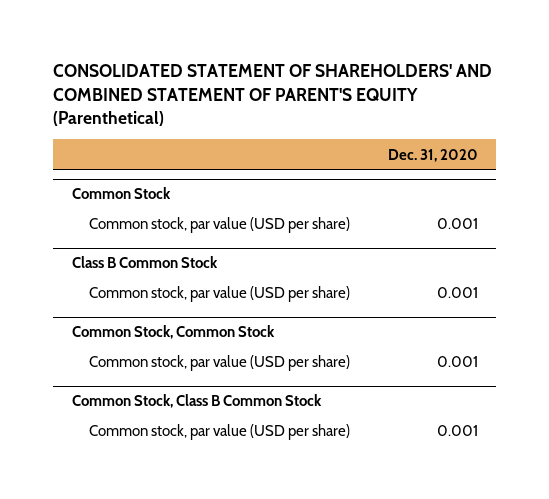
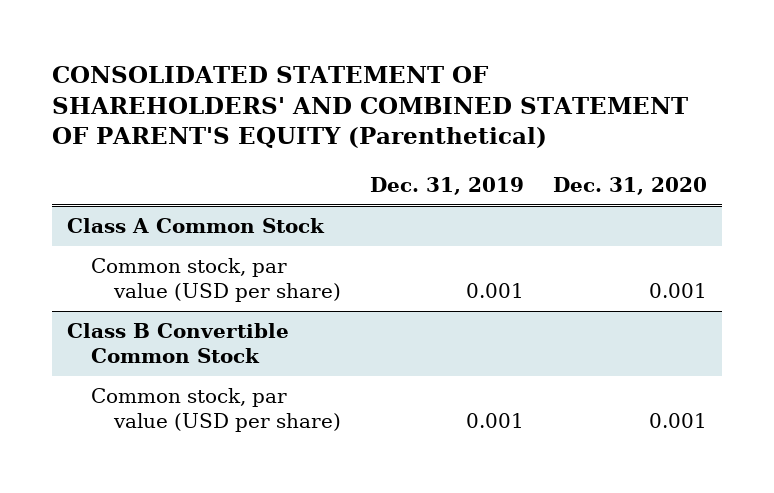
none -> [370,176,525,195] Dec. 31, 2019
[89,217,351,234] Common stock, par value (USD per share) -> none
[71,256,218,269] Class B Common Stock -> none
[89,286,351,303] Common stock, par value (USD per share) -> none
[71,325,275,340] Common Stock, Common Stock -> none
[71,187,171,200] Common Stock -> [66,218,325,234] Class A Common Stock
[71,394,322,409] Common Stock, Class B Common Stock -> [66,323,289,364] Class B Convertible Common Stock

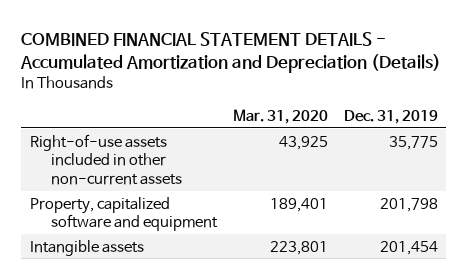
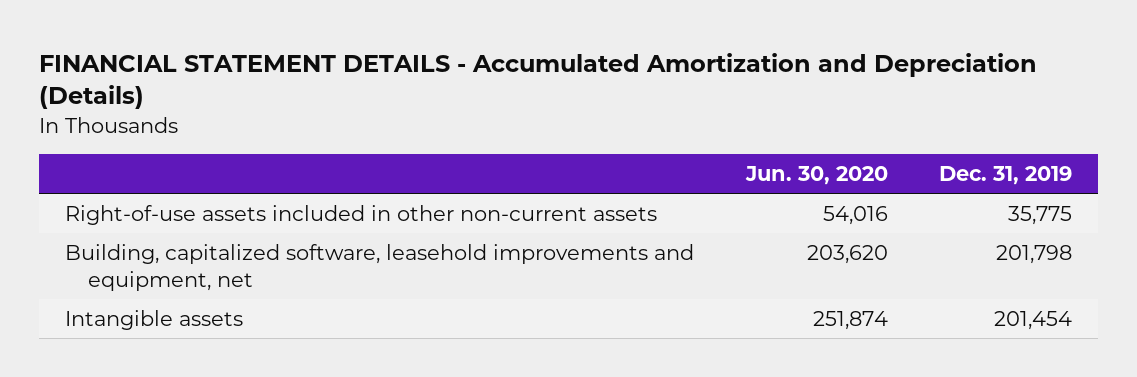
[20,31,442,73] COMBINED FINANCIAL STATEMENT DETAILS - Accumulated Amortization and Depreciation (Details) -> [39,52,1038,110] FINANCIAL STATEMENT DETAILS - Accumulated Amortization and Depreciation (Details)
[232,108,328,124] Mar. 31, 2020 -> none
none -> [744,165,888,185] Jun. 30, 2020
[29,196,218,232] Property, capitalized software and equipment -> [64,243,694,291] Building, capitalized software, leasehold improvements and equipment, net

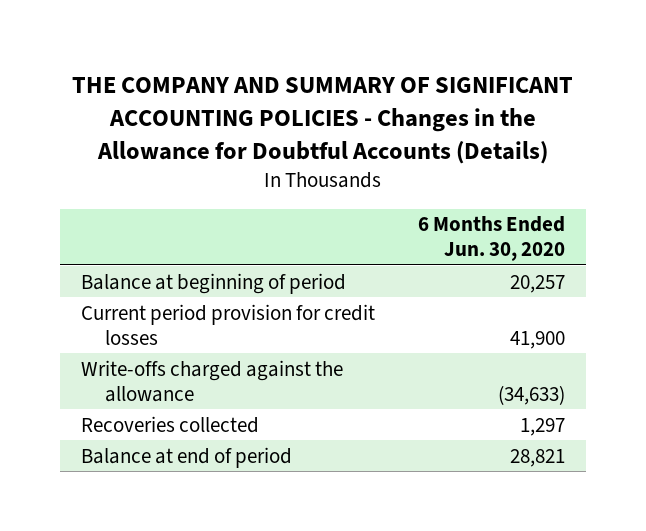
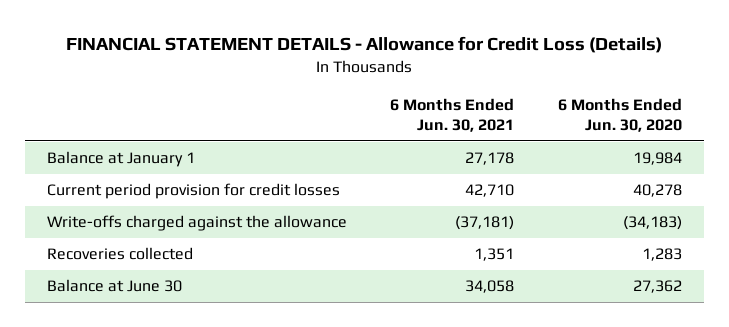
[72,77,574,164] THE COMPANY AND SUMMARY OF SIGNIFICANT ACCOUNTING POLICIES - Changes in the Allowance for Doubtful Accounts (Details) -> [66,36,663,54] FINANCIAL STATEMENT DETAILS - Allowance for Credit Loss (Details)
none -> [390,97,515,133] 6 Months Ended Jun. 30, 2021
[81,272,347,294] Balance at beginning of period -> none
[81,446,293,468] Balance at end of period -> none
none -> [46,151,195,168] Balance at January 1
[509,330,565,349] 41,900 -> [632,184,682,198] 40,278
[497,384,565,405] (34,633) -> [622,216,682,231] (34,183)
[519,417,565,436] 1,297 -> [641,248,682,262] 1,283
none -> [46,279,182,293] Balance at June 30

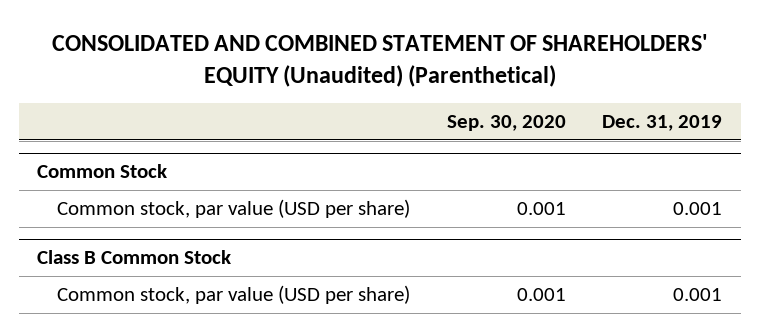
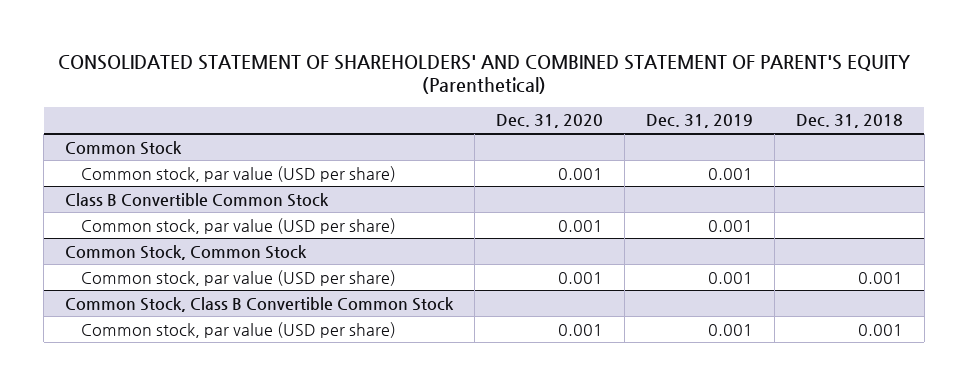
[51,33,708,87] CONSOLIDATED AND COMBINED STATEMENT OF SHAREHOLDERS' EQUITY (Unaudited) (Parenthetical) -> [58,54,911,95] CONSOLIDATED STATEMENT OF SHAREHOLDERS' AND COMBINED STATEMENT OF PARENT'S EQUITY (Parenthetical)
[446,115,566,132] Sep. 30, 2020 -> none
none -> [496,114,604,129] Dec. 31, 2020
none -> [795,114,903,129] Dec. 31, 2018
[37,250,232,265] Class B Common Stock -> [65,192,330,207] Class B Convertible Common Stock
none -> [65,244,308,260] Common Stock, Common Stock
none -> [80,269,396,286] Common stock, par value (USD per share)
none -> [65,296,455,312] Common Stock, Class B Convertible Common Stock
none -> [80,321,396,338] Common stock, par value (USD per share)

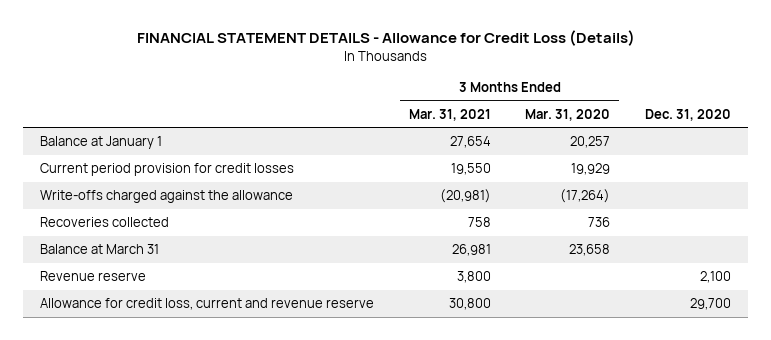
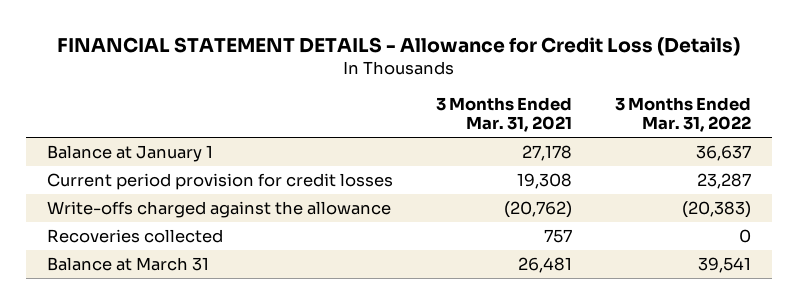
[525,108,611,121] Mar. 31, 2020 -> none
[645,108,732,121] Dec. 31, 2020 -> none
none -> [614,97,751,133] 3 Months Ended Mar. 31, 2022
[40,271,147,282] Revenue reserve -> none
[40,298,375,311] Allowance for credit loss, current and revenue reserve -> none
[449,136,491,149] 27,654 -> [522,144,573,161] 27,178
[450,163,491,176] 19,550 -> [517,172,573,189] 19,308
[439,189,491,204] (20,981) -> [504,200,573,218] (20,762)
[467,217,491,228] 758 -> [544,228,573,243] 757
[451,244,491,257] 26,981 -> [518,256,573,273] 26,481

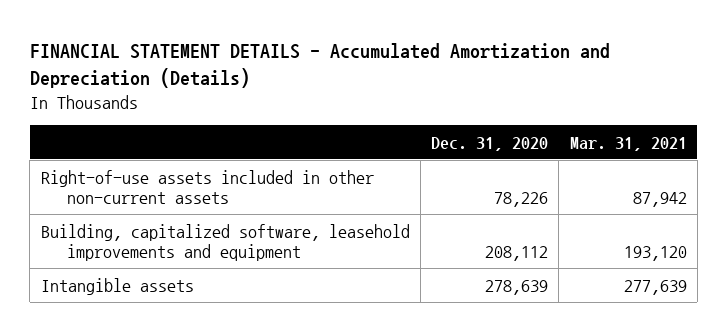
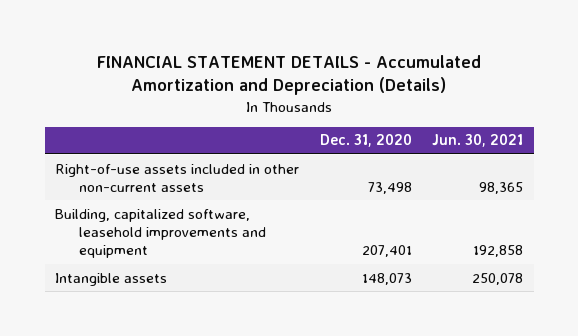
[569,136,687,151] Mar. 31, 2021 -> none
none -> [432,134,524,148] Jun. 30, 2021
[494,192,549,208] 78,226 -> [367,181,412,194] 73,498
[485,246,549,262] 208,112 -> [361,245,412,258] 207,401
[485,279,549,295] 278,639 -> [361,272,412,285] 148,073

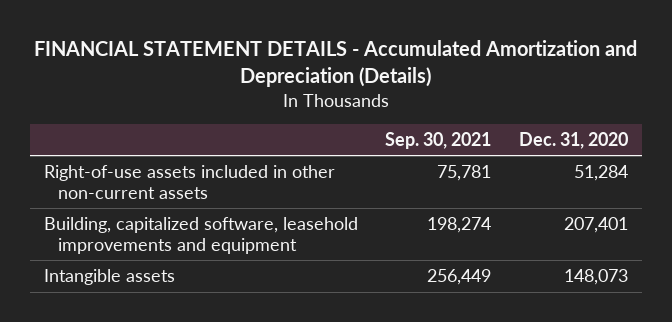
[432,134,524,148] Jun. 30, 2021 -> none
none -> [385,131,492,149] Sep. 30, 2021
[367,181,412,194] 73,498 -> [574,164,629,181] 51,284

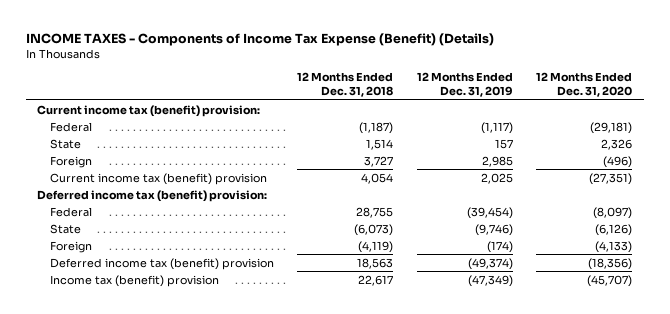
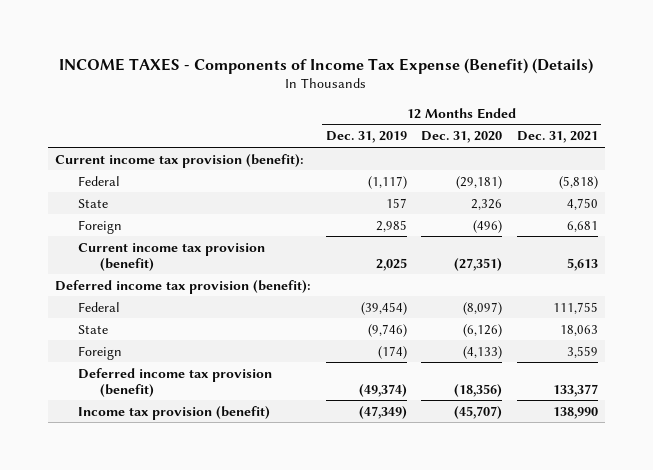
[297,72,394,98] 12 Months Ended Dec. 31, 2018 -> none
none -> [516,131,598,144] Dec. 31, 2021
[37,104,261,117] Current income tax (benefit) provision: -> [55,153,305,168] Current income tax provision (benefit):
[49,172,267,185] Current income tax (benefit) provision -> [77,242,265,271] Current income tax provision (benefit)
[37,189,268,202] Deferred income tax (benefit) provision: -> [55,279,312,294] Deferred income tax provision (benefit):
[49,257,274,270] Deferred income tax (benefit) provision -> [77,367,272,397] Deferred income tax provision (benefit)
[49,274,219,287] Income tax (benefit) provision -> [77,405,270,420] Income tax provision (benefit)

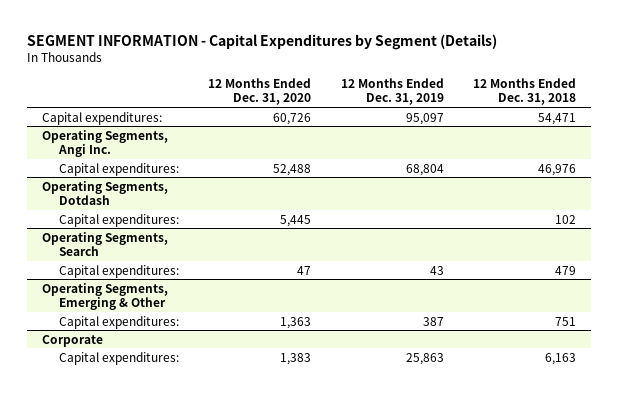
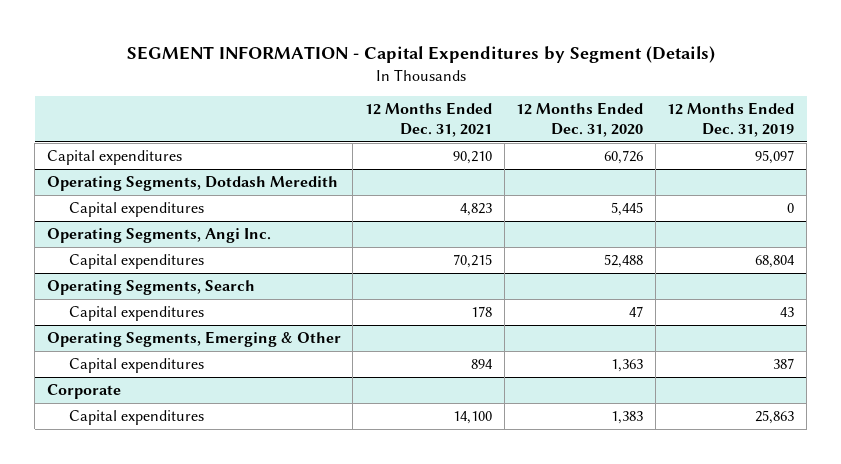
[473,77,577,106] 12 Months Ended Dec. 31, 2018 -> none
none -> [364,102,492,137] 12 Months Ended Dec. 31, 2021
[41,111,162,125] Capital expenditures: -> [46,150,182,166] Capital expenditures
none -> [46,176,338,192] Operating Segments, Dotdash Meredith
none -> [69,202,205,218] Capital expenditures
[41,180,168,206] Operating Segments, Dotdash -> none
[58,213,179,227] Capital expenditures: -> none
[58,162,179,176] Capital expenditures: -> [69,254,205,270] Capital expenditures
[58,264,179,278] Capital expenditures: -> [69,306,205,322] Capital expenditures
[58,315,179,329] Capital expenditures: -> [69,358,205,374] Capital expenditures
[58,351,179,365] Capital expenditures: -> [69,410,205,426] Capital expenditures

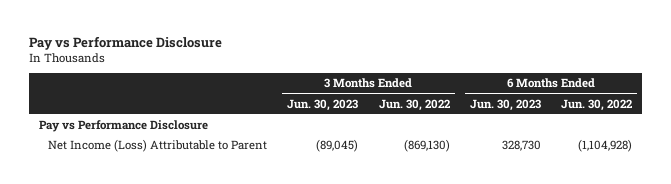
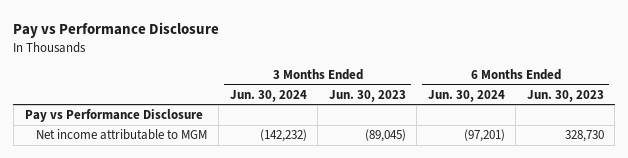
[378,98,450,111] Jun. 30, 2022 -> none
[561,98,633,111] Jun. 30, 2022 -> none
none -> [229,89,307,102] Jun. 30, 2024
none -> [427,89,505,102] Jun. 30, 2024
[48,139,268,153] Net Income (Loss) Attributable to Parent -> [36,129,208,141] Net income attributable to MGM

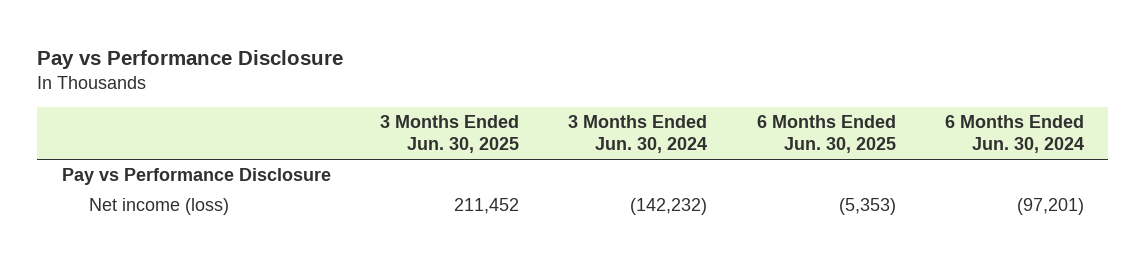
[328,89,406,102] Jun. 30, 2023 -> none
[526,89,604,102] Jun. 30, 2023 -> none
none -> [380,115,520,154] 3 Months Ended Jun. 30, 2025
none -> [756,115,896,154] 6 Months Ended Jun. 30, 2025
[36,129,208,141] Net income attributable to MGM -> [88,198,229,216] Net income (loss)

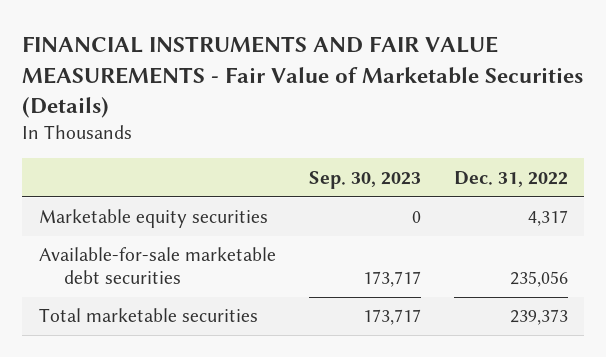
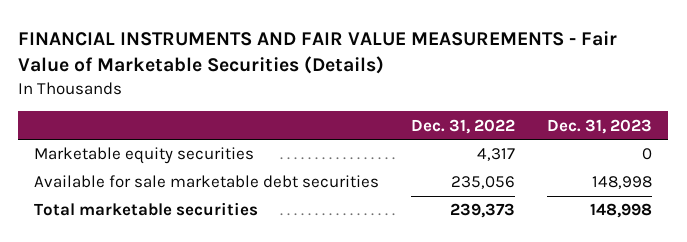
[308,170,421,189] Sep. 30, 2023 -> none
none -> [547,118,653,134] Dec. 31, 2023
[38,247,276,285] Available-for-sale marketable debt securities -> [34,175,380,189] Available for sale marketable debt securities

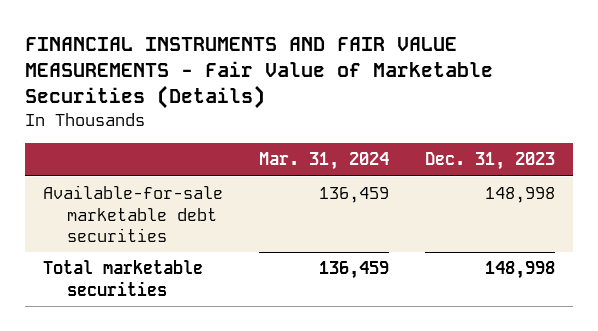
[411,118,516,134] Dec. 31, 2022 -> none
none -> [259,152,390,171] Mar. 31, 2024
[34,147,255,165] Marketable equity securities -> none
[34,175,380,189] Available for sale marketable debt securities -> [42,185,223,242] Available-for-sale marketable debt securities

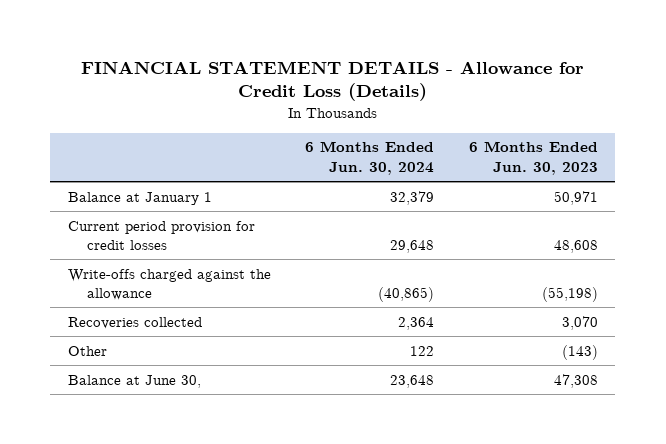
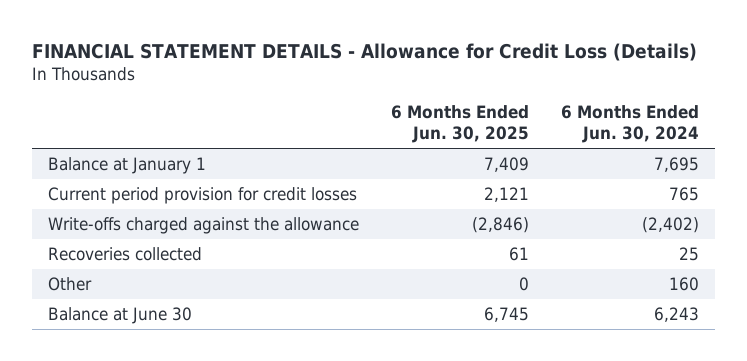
[469,141,599,175] 6 Months Ended Jun. 30, 2023 -> none
none -> [390,104,529,144] 6 Months Ended Jun. 30, 2025
[390,190,435,205] 32,379 -> [653,157,699,173] 7,695
[390,240,435,254] 29,648 -> [668,187,699,202] 765
[378,287,435,303] (40,865) -> [641,217,699,234] (2,402)
[398,316,435,330] 2,364 -> [678,247,699,262] 25
[410,345,435,356] 122 -> [668,277,699,292] 160
[67,374,201,388] Balance at June 30, -> [47,307,192,325] Balance at June 30
[390,374,435,388] 23,648 -> [653,307,699,323] 6,243

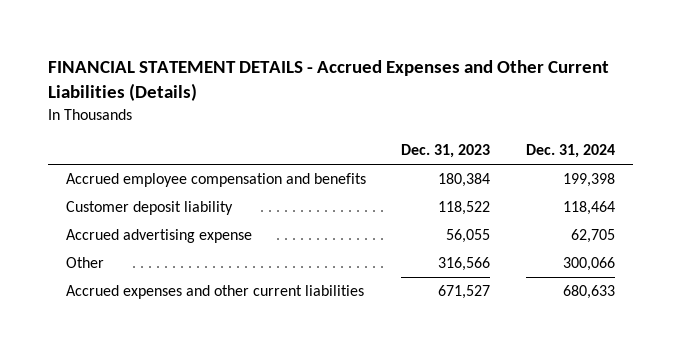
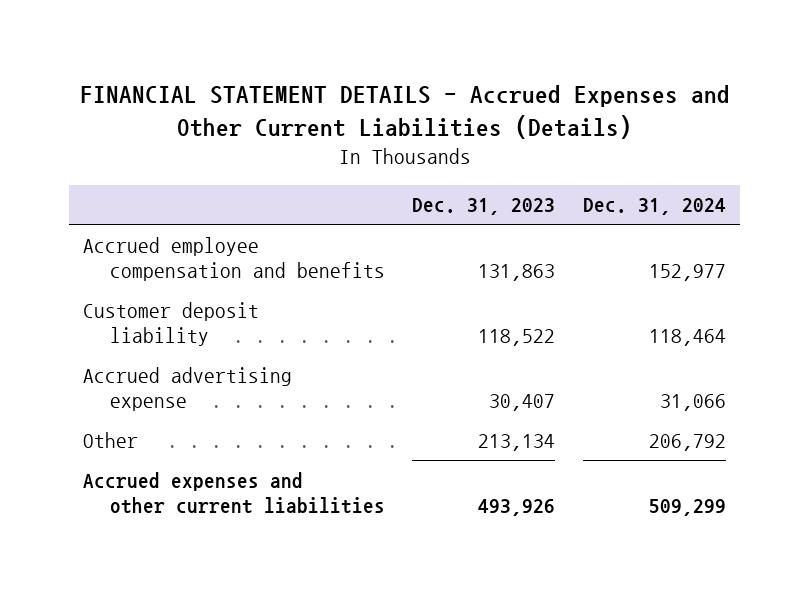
[438,173,491,188] 180,384 -> [478,263,556,281] 131,863
[562,173,615,188] 199,398 -> [649,263,727,281] 152,977
[446,229,491,244] 56,055 -> [489,393,556,411] 30,407
[570,229,615,244] 62,705 -> [660,393,727,411] 31,066
[438,257,491,272] 316,566 -> [478,433,556,451] 213,134
[562,257,615,272] 300,066 -> [649,433,727,451] 206,792
[438,285,491,300] 671,527 -> [478,498,556,516] 493,926
[562,285,615,300] 680,633 -> [649,498,727,516] 509,299

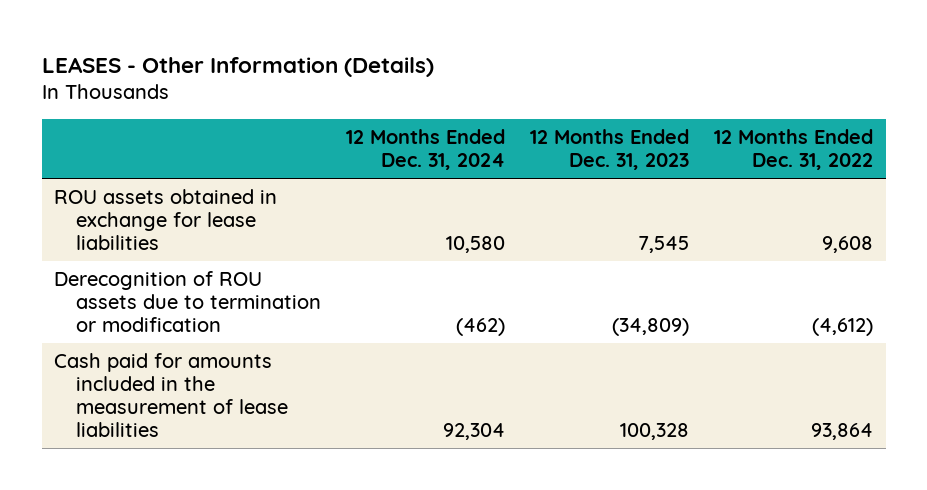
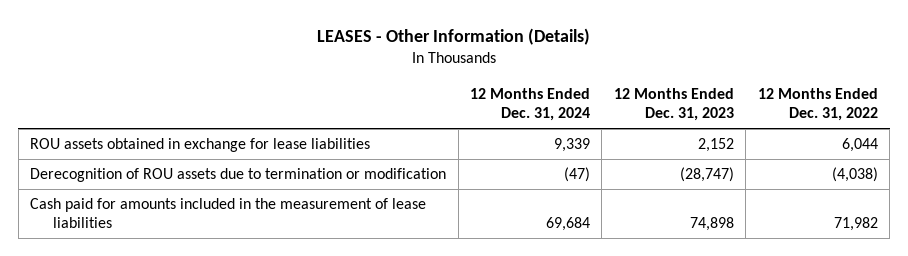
[445,236,505,254] 10,580 -> [553,138,590,153] 9,339
[637,236,689,254] 7,545 -> [697,138,734,153] 2,152
[821,236,873,254] 9,608 -> [841,138,878,153] 6,044
[455,318,505,337] (462) -> [563,167,590,183] (47)
[611,318,689,337] (34,809) -> [679,167,734,183] (28,747)
[811,318,873,337] (4,612) -> [831,167,878,183] (4,038)
[442,422,505,440] 92,304 -> [545,217,590,232] 69,684
[619,422,689,440] 100,328 -> [689,217,734,232] 74,898
[810,422,873,440] 93,864 -> [833,217,878,232] 71,982

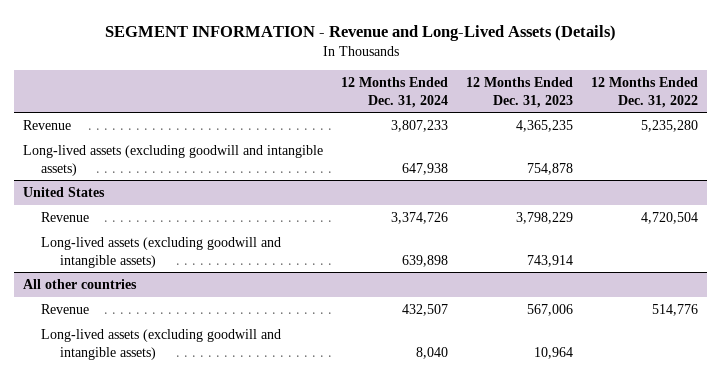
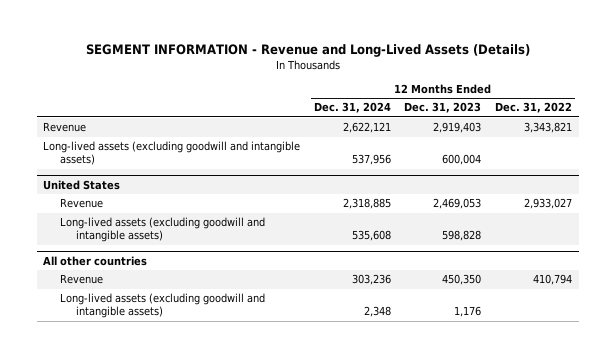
[391,120,449,133] 3,807,233 -> [342,122,391,134] 2,622,121
[516,120,574,133] 4,365,235 -> [433,122,482,134] 2,919,403
[641,120,699,133] 5,235,280 -> [523,122,572,134] 3,343,821
[402,162,449,175] 647,938 -> [351,154,391,166] 537,956
[527,162,574,175] 754,878 -> [442,154,482,166] 600,004
[391,212,449,225] 3,374,726 -> [342,198,391,210] 2,318,885
[516,212,574,225] 3,798,229 -> [433,198,482,210] 2,469,053
[641,212,699,225] 4,720,504 -> [523,198,572,210] 2,933,027
[402,254,449,267] 639,898 -> [351,230,391,242] 535,608
[527,254,574,267] 743,914 -> [442,230,482,242] 598,828
[402,304,449,317] 432,507 -> [351,274,391,286] 303,236
[527,304,574,317] 567,006 -> [442,274,482,286] 450,350
[652,304,699,317] 514,776 -> [532,274,572,286] 410,794
[416,346,449,359] 8,040 -> [363,306,391,318] 2,348
[534,346,574,359] 10,964 -> [454,306,482,318] 1,176

